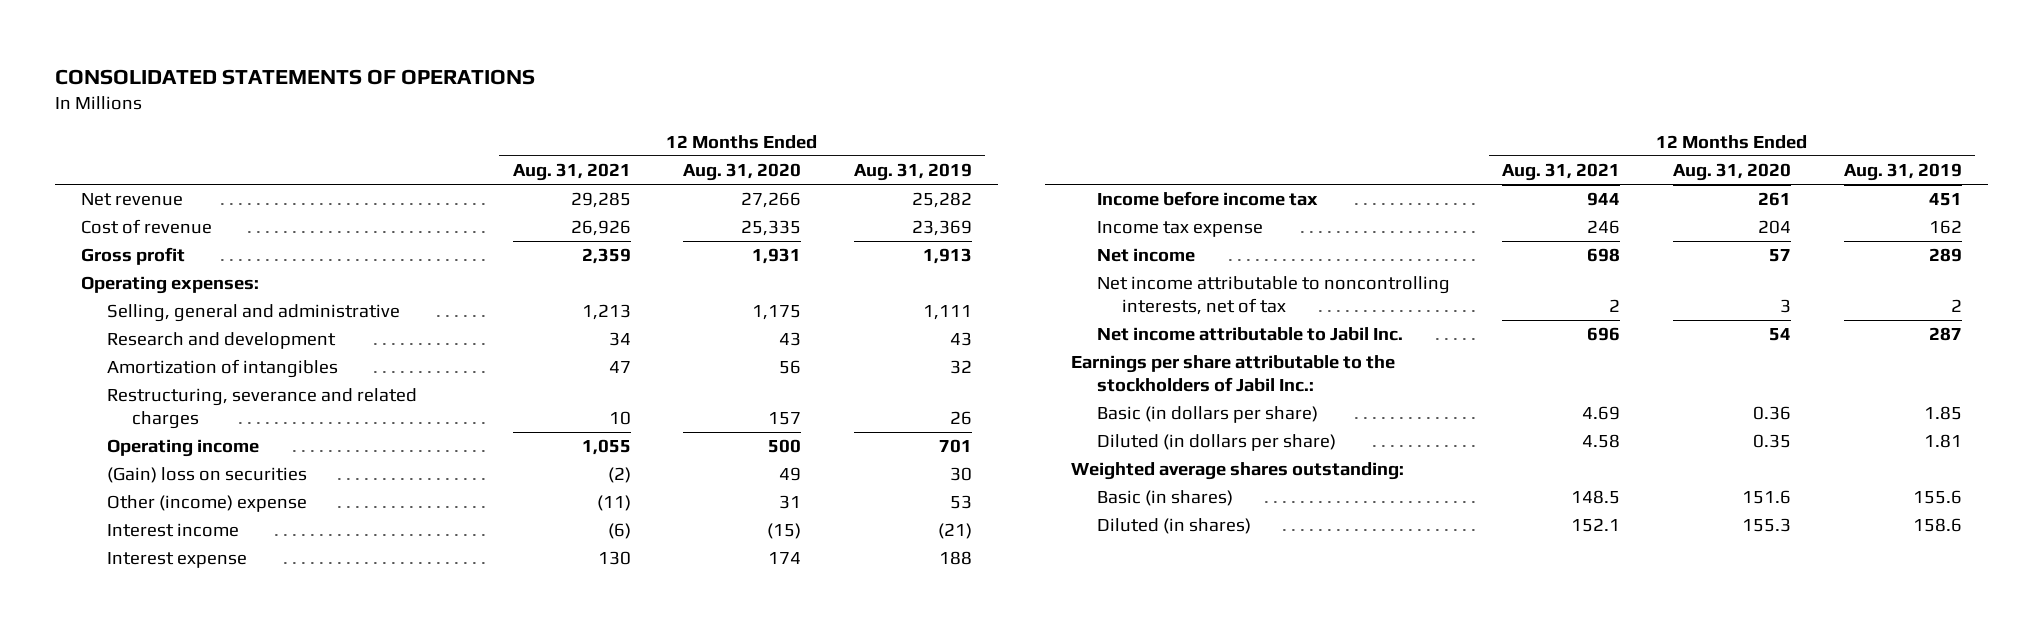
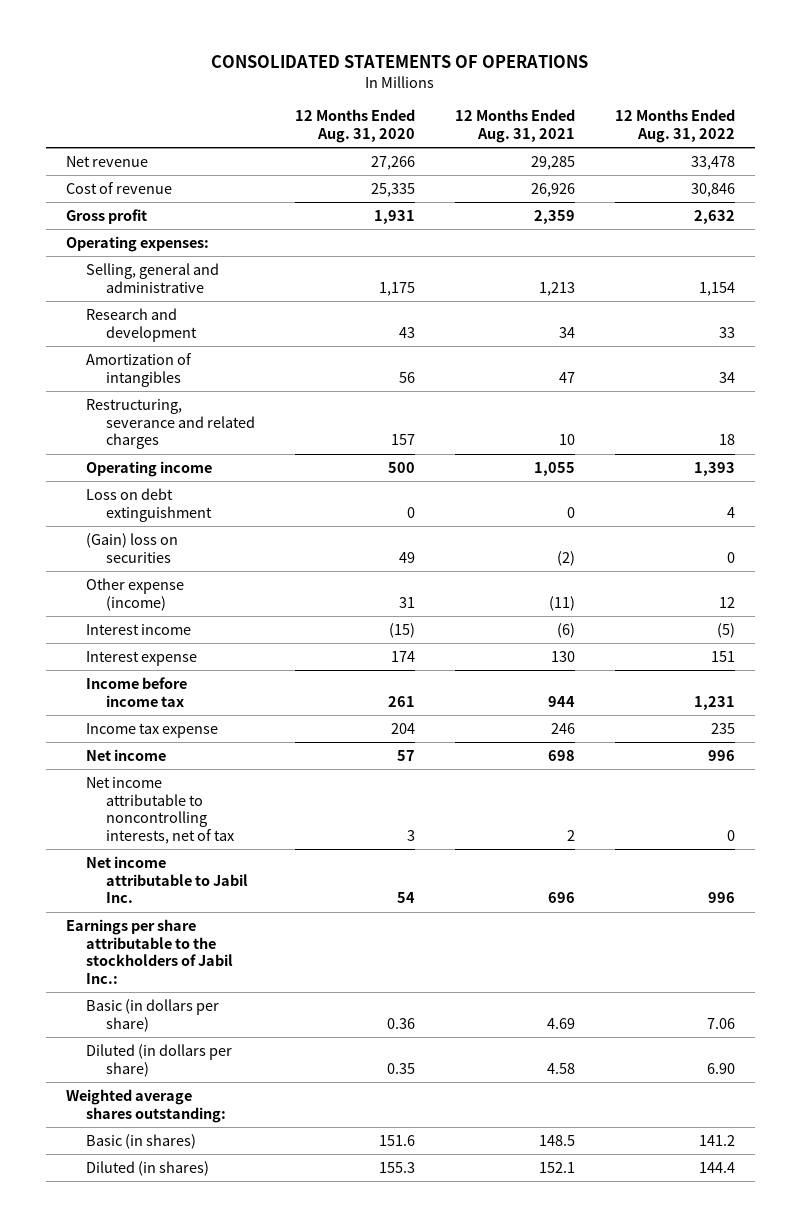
[854,162,973,181] Aug. 31, 2019 -> none
none -> [614,109,735,143] 12 Months Ended Aug. 31, 2022
none -> [85,487,213,522] Loss on debt extinguishment
[106,495,307,513] Other (income) expense -> [85,577,184,611] Other expense (income)

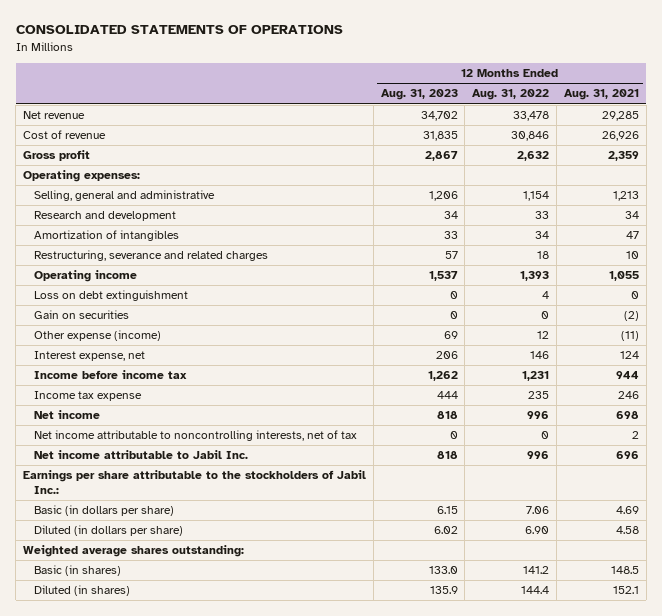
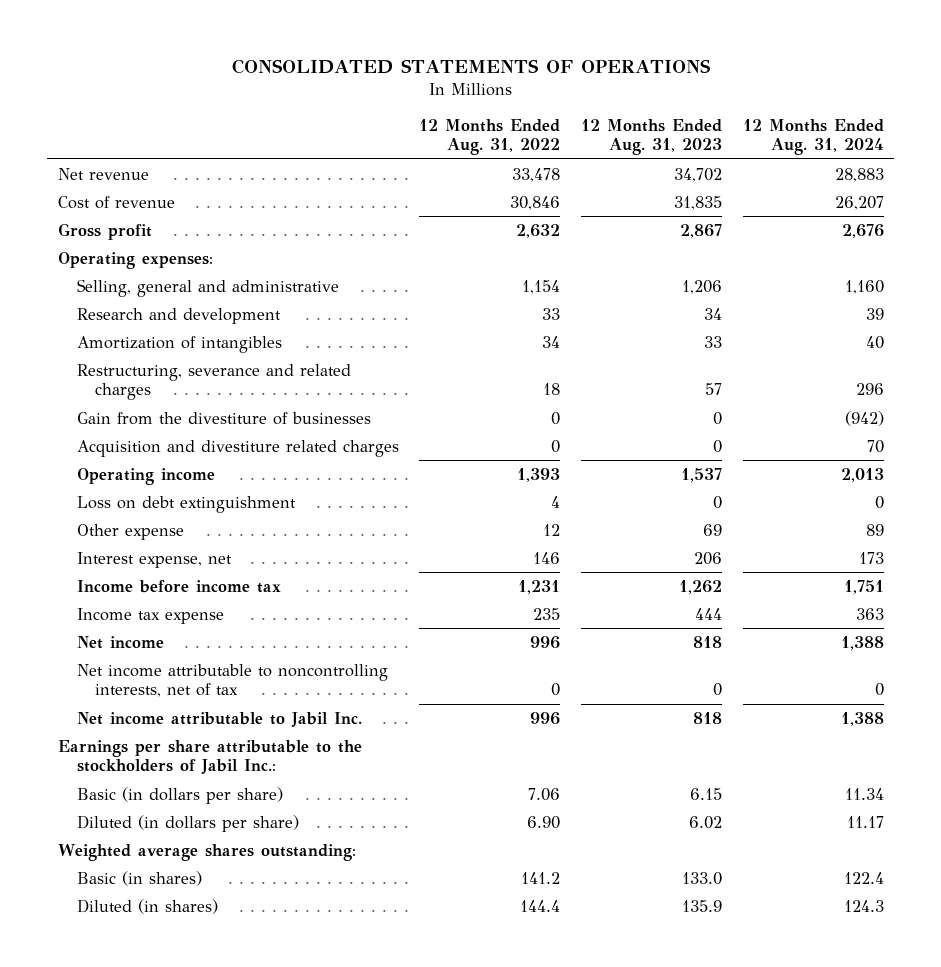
[563,89,639,101] Aug. 31, 2021 -> none
none -> [742,119,884,156] 12 Months Ended Aug. 31, 2024
none -> [76,411,371,425] Gain from the divestiture of businesses
none -> [76,439,399,457] Acquisition and divestiture related charges
[33,310,129,320] Gain on securities -> none
[33,330,161,342] Other expense (income) -> [76,523,184,540] Other expense

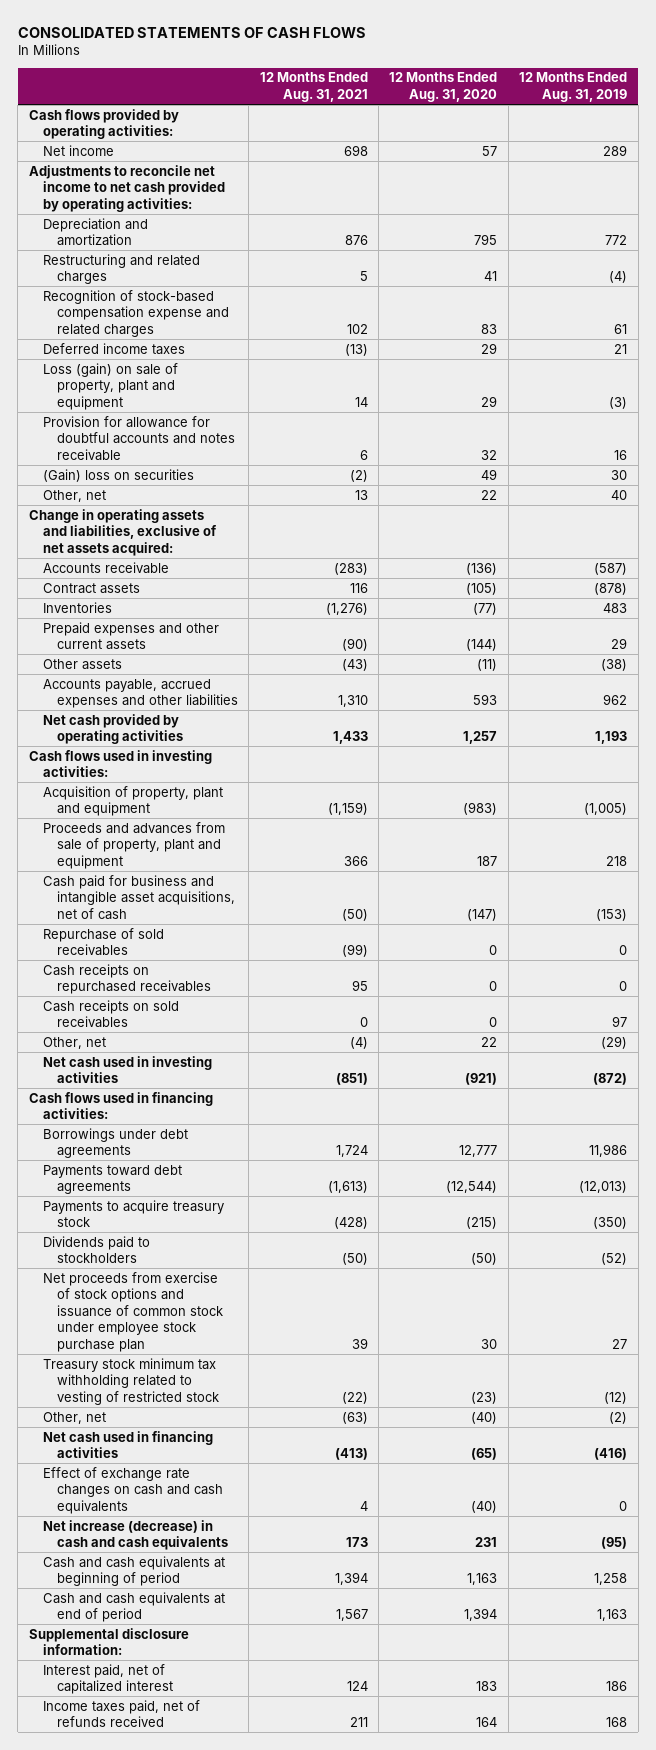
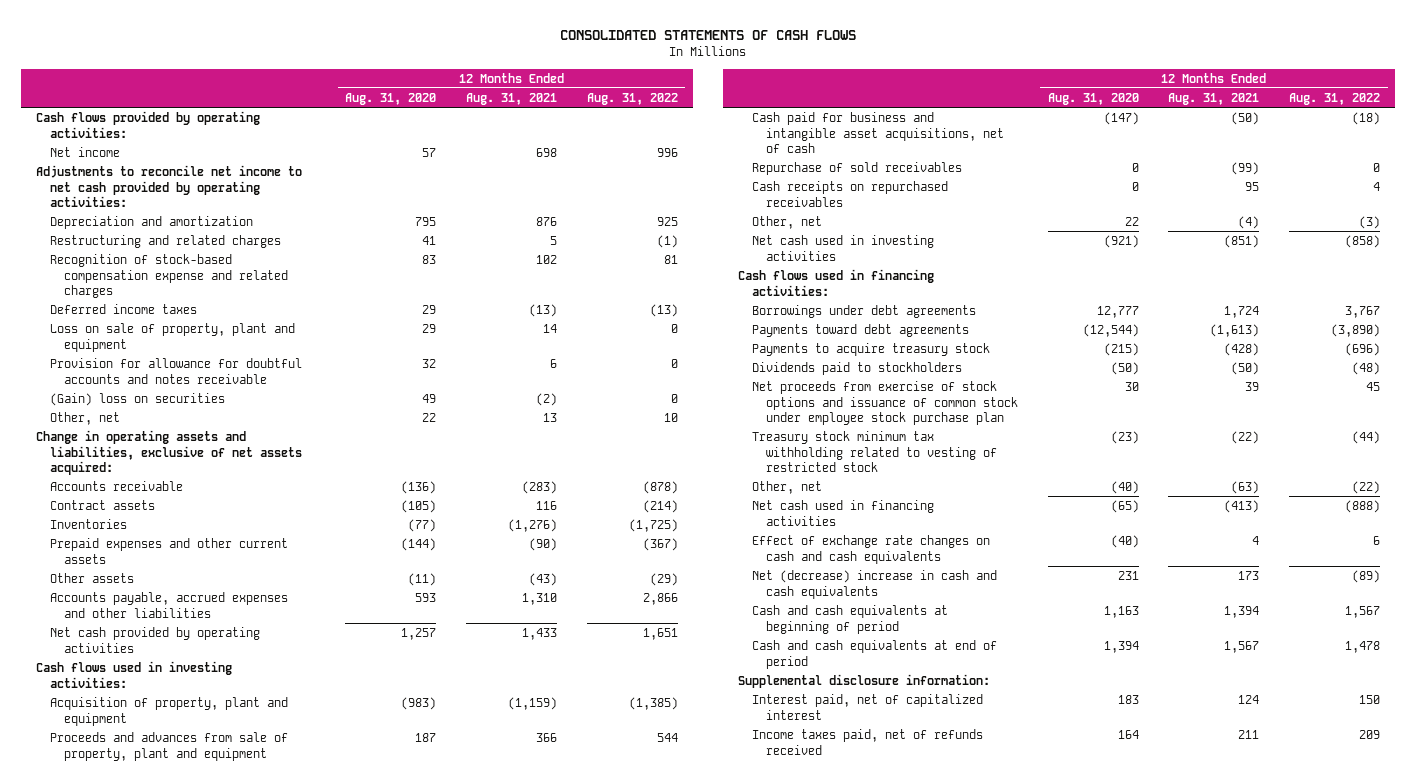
[519,72,628,102] 12 Months Ended Aug. 31, 2019 -> none
none -> [586,92,678,105] Aug. 31, 2022
[42,362,178,410] Loss (gain) on sale of property, plant and equipment -> [49,323,295,352] Loss on sale of property, plant and equipment
[42,999,179,1029] Cash receipts on sold receivables -> none
[42,1519,228,1551] Net increase (decrease) in cash and cash equivalents -> [751,570,997,599] Net (decrease) increase in cash and cash equivalents

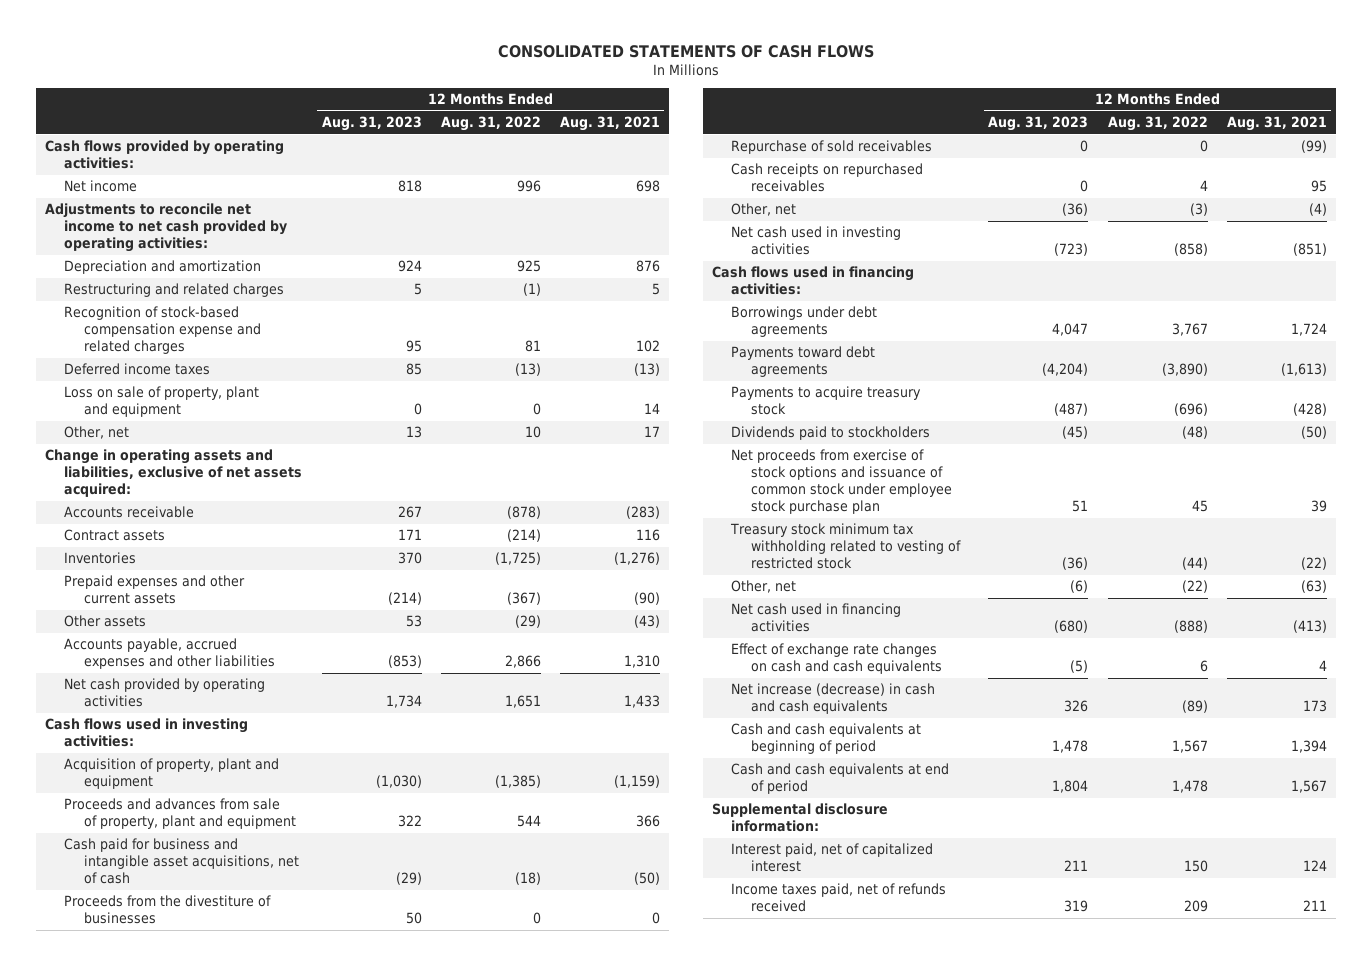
[345,92,437,105] Aug. 31, 2020 -> none
none -> [321,116,422,132] Aug. 31, 2023
[49,358,302,384] Provision for allowance for doubtful accounts and notes receivable -> none
[49,393,225,407] (Gain) loss on securities -> none
[543,413,558,423] 13 -> [643,426,660,438] 17
none -> [64,895,272,925] Proceeds from the divestiture of businesses
[751,570,997,599] Net (decrease) increase in cash and cash equivalents -> [731,683,936,715] Net increase (decrease) in cash and cash equivalents

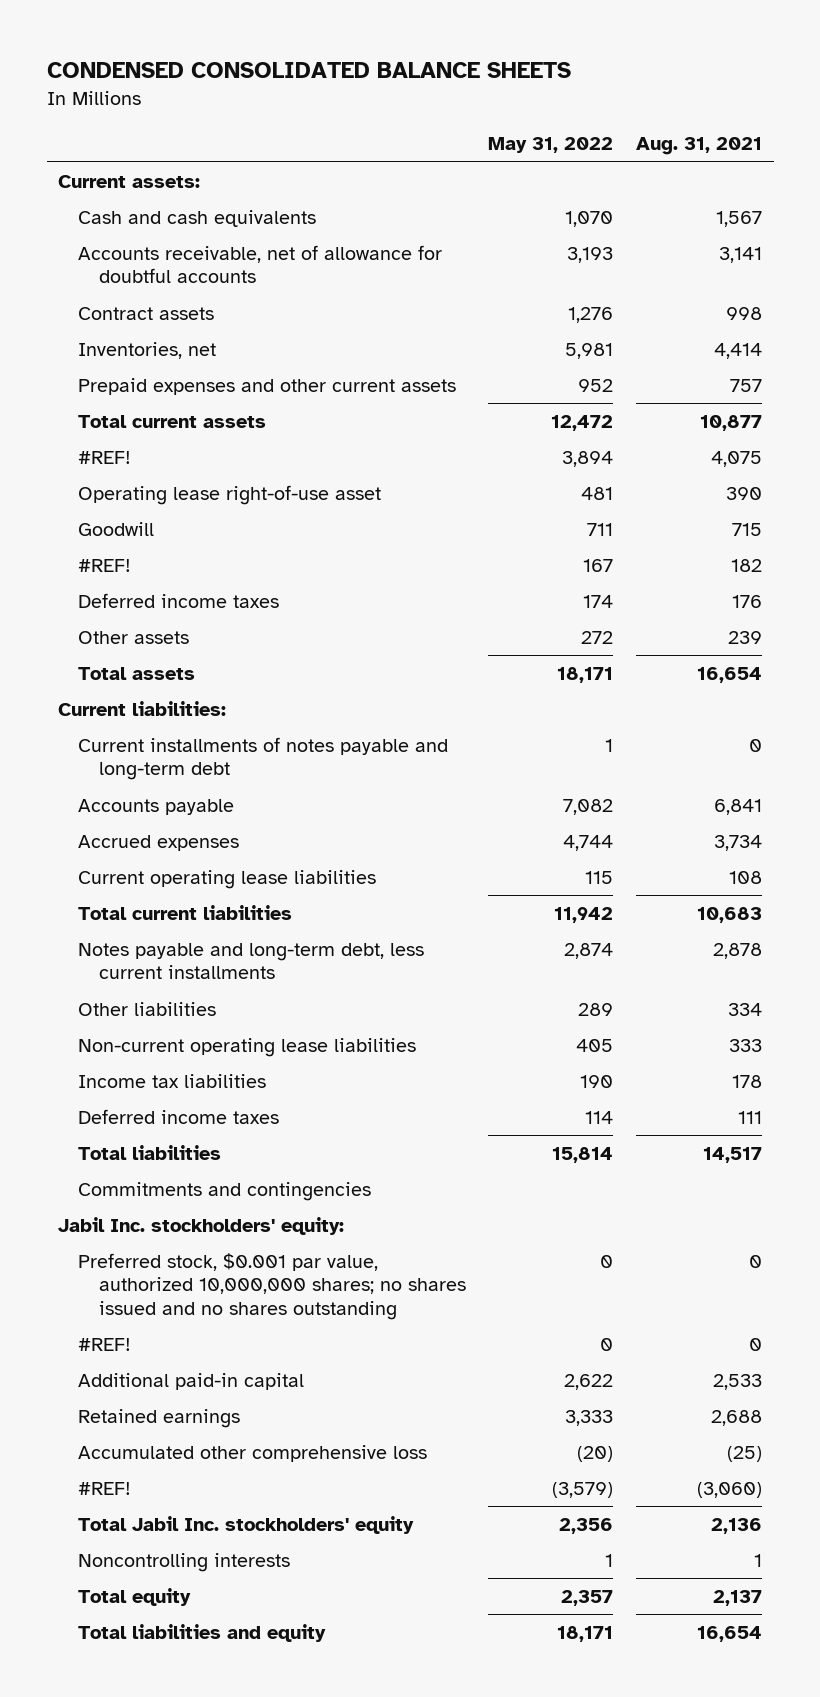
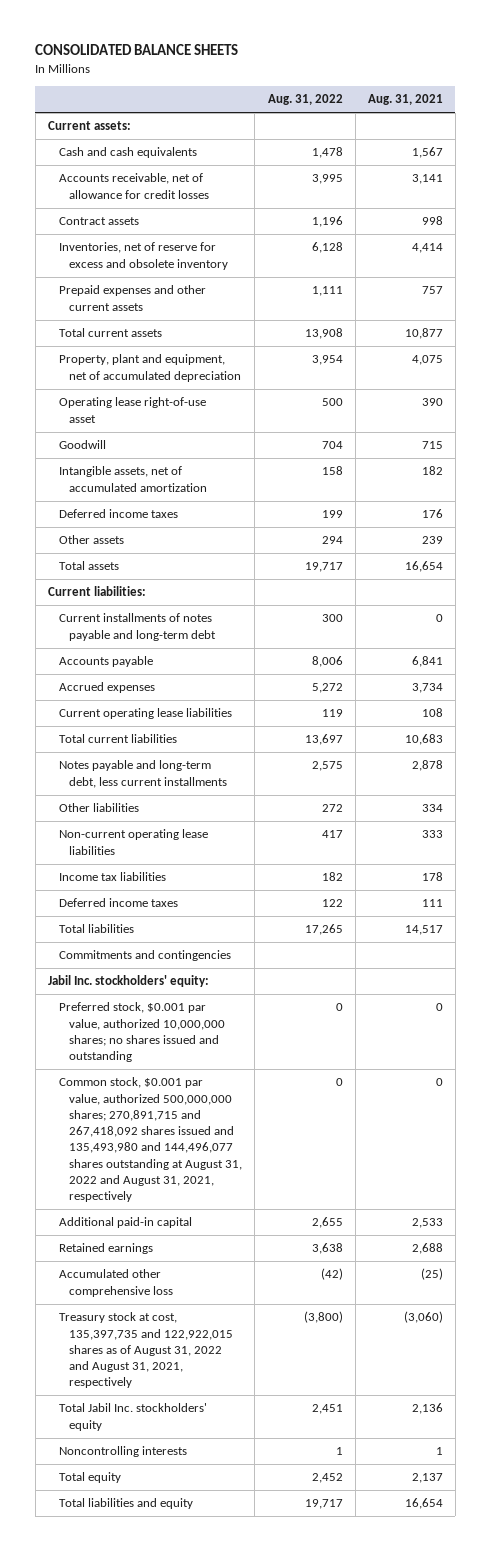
[46,62,571,79] CONDENSED CONSOLIDATED BALANCE SHEETS -> [35,44,239,56] CONSOLIDATED BALANCE SHEETS
[488,137,614,154] May 31, 2022 -> none
none -> [267,94,343,106] Aug. 31, 2022
[78,245,443,284] Accounts receivable, net of allowance for doubtful accounts -> [58,173,210,199] Accounts receivable, net of allowance for credit losses
[78,342,217,360] Inventories, net -> [58,242,229,270] Inventories, net of reserve for excess and obsolete inventory
[78,451,132,465] #REF! -> [58,354,242,382] Property, plant and equipment, net of accumulated depreciation
[78,559,132,573] #REF! -> [58,466,208,492] Intangible assets, net of accumulated amortization
[78,1253,466,1320] Preferred stock, $0.001 par value, authorized 10,000,000 shares; no shares issued and no shares outstanding -> [58,1002,226,1063] Preferred stock, $0.001 par value, authorized 10,000,000 shares; no shares issued and outstanding
[78,1338,132,1352] #REF! -> [58,1077,243,1203] Common stock, $0.001 par value, authorized 500,000,000 shares; 270,891,715 and 267,418,092 shares issued and 135,493,980 and 144,496,077 shares outstanding at August 31, 2022 and August 31, 2021, respectively
[78,1482,132,1496] #REF! -> [58,1312,234,1389] Treasury stock at cost, 135,397,735 and 122,922,015 shares as of August 31, 2022 and August 31, 2021, respectively

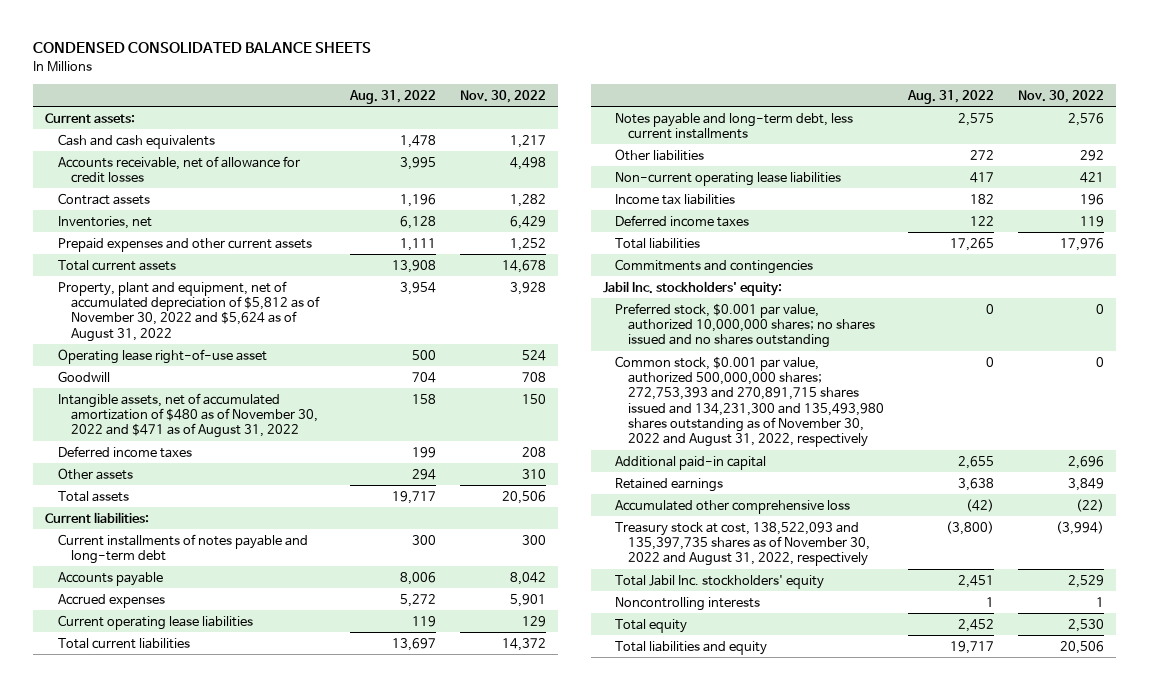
[35,44,239,56] CONSOLIDATED BALANCE SHEETS -> [33,42,372,54] CONDENSED CONSOLIDATED BALANCE SHEETS
[367,94,443,106] Aug. 31, 2021 -> none
none -> [460,89,547,103] Nov. 30, 2022
[58,242,229,270] Inventories, net of reserve for excess and obsolete inventory -> [57,215,152,229] Inventories, net
[58,354,242,382] Property, plant and equipment, net of accumulated depreciation -> [57,280,320,342] Property, plant and equipment, net of accumulated depreciation of $5,812 as of November 30, 2022 and $5,624 as of August 31, 2022
[58,466,208,492] Intangible assets, net of accumulated amortization -> [57,392,318,439] Intangible assets, net of accumulated amortization of $480 as of November 30, 2022 and $471 as of August 31, 2022
[58,1002,226,1063] Preferred stock, $0.001 par value, authorized 10,000,000 shares; no shares issued and outstanding -> [615,302,876,349] Preferred stock, $0.001 par value, authorized 10,000,000 shares; no shares issued and no shares outstanding
[58,1077,243,1203] Common stock, $0.001 par value, authorized 500,000,000 shares; 270,891,715 and 267,418,092 shares issued and 135,493,980 and 144,496,077 shares outstanding at August 31, 2022 and August 31, 2021, respectively -> [615,355,885,448] Common stock, $0.001 par value, authorized 500,000,000 shares; 272,753,393 and 270,891,715 shares issued and 134,231,300 and 135,493,980 shares outstanding as of November 30, 2022 and August 31, 2022, respectively
[58,1312,234,1389] Treasury stock at cost, 135,397,735 and 122,922,015 shares as of August 31, 2022 and August 31, 2021, respectively -> [615,521,871,567] Treasury stock at cost, 138,522,093 and 135,397,735 shares as of November 30, 2022 and August 31, 2022, respectively

